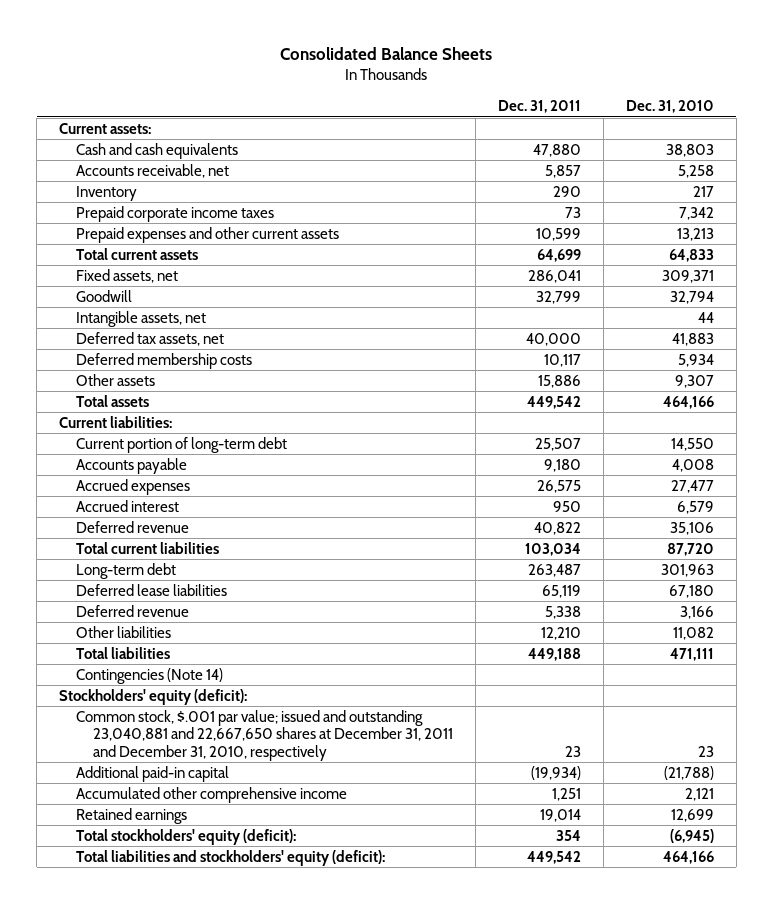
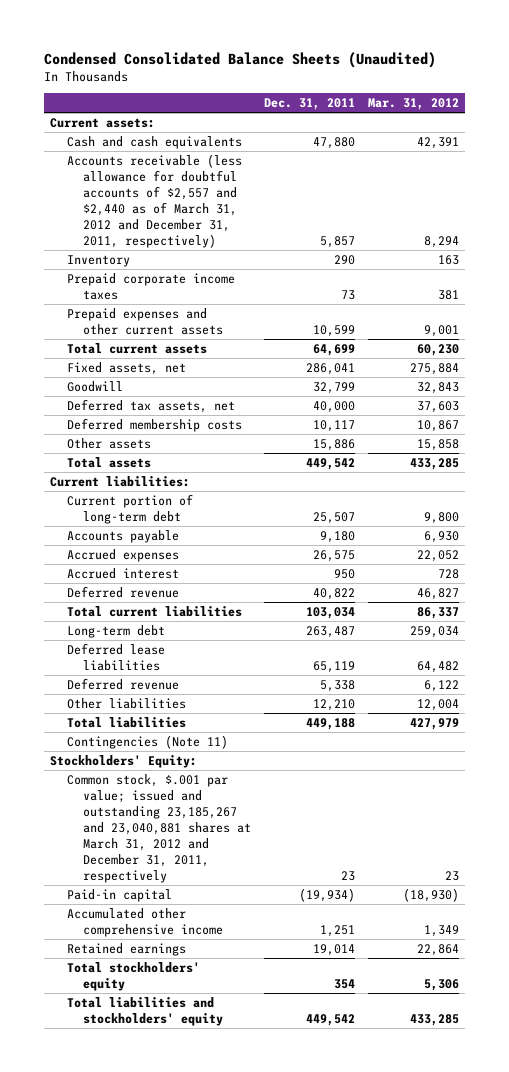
[280,47,493,61] Consolidated Balance Sheets -> [44,51,437,68] Condensed Consolidated Balance Sheets (Unaudited)
[625,100,714,114] Dec. 31, 2010 -> none
none -> [367,98,459,111] Mar. 31, 2012
[76,163,230,178] Accounts receivable, net -> [66,154,242,248] Accounts receivable (less allowance for doubtful accounts of $2,557 and $2,440 as of March 31, 2012 and December 31, 2011, respectively)
[76,310,207,327] Intangible assets, net -> none
[76,667,224,684] Contingencies (Note 14) -> [66,735,228,750] Contingencies (Note 11)
[59,688,248,705] Stockholders' equity (deficit): -> [50,755,198,769] Stockholders' Equity:
[76,709,453,761] Common stock, $.001 par value; issued and outstanding 23,040,881 and 22,667,650 shares at December 31, 2011 and December 31, 2010, respectively -> [66,774,252,883] Common stock, $.001 par value; issued and outstanding 23,185,267 and 23,040,881 shares at March 31, 2012 and December 31, 2011, respectively
[76,765,230,782] Additional paid-in capital -> [66,889,172,903] Paid-in capital
[76,828,297,845] Total stockholders' equity (deficit): -> [66,962,200,991] Total stockholders' equity
[76,849,386,866] Total liabilities and stockholders' equity (deficit): -> [66,997,224,1026] Total liabilities and stockholders' equity

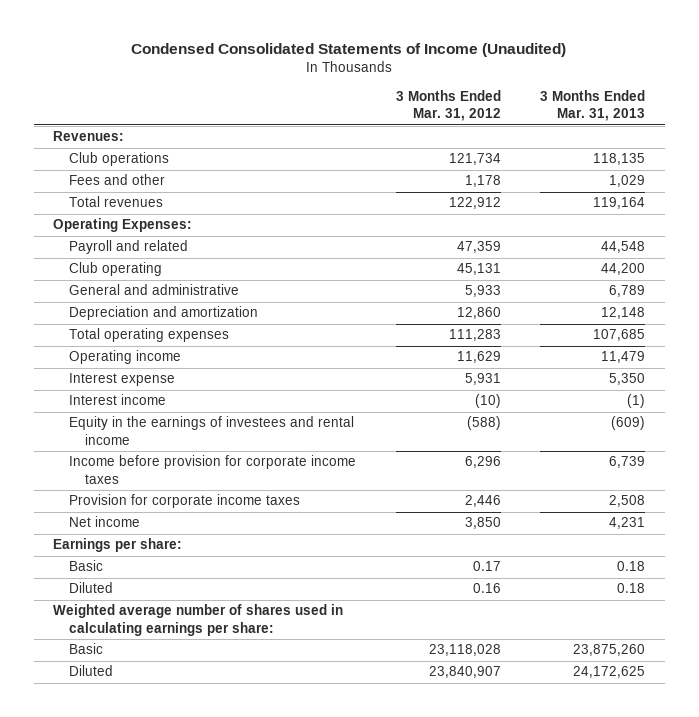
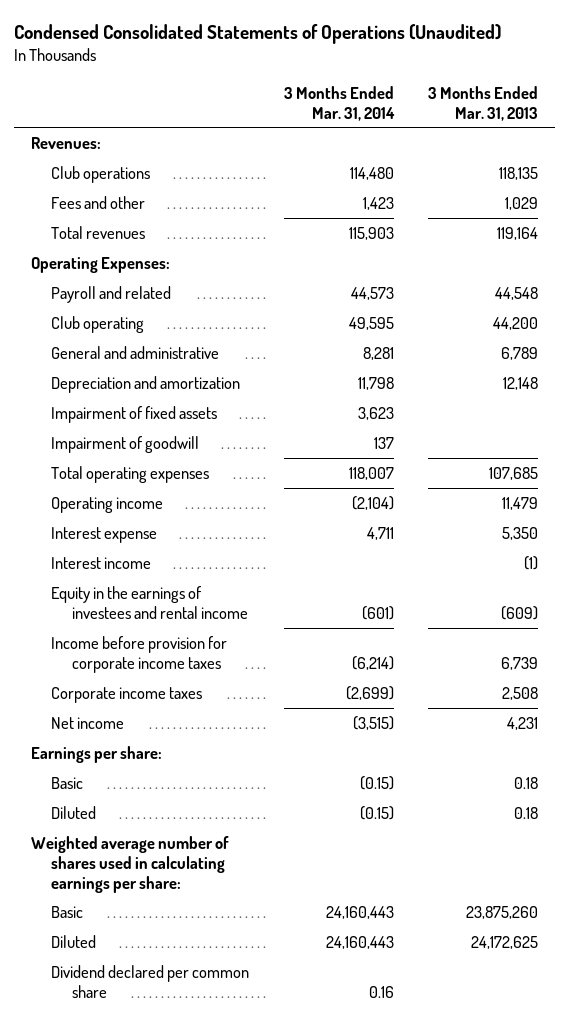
[131,43,567,58] Condensed Consolidated Statements of Income (Unaudited) -> [13,24,501,45] Condensed Consolidated Statements of Operations (Unaudited)
[395,90,501,122] 3 Months Ended Mar. 31, 2012 -> none
none -> [283,85,395,121] 3 Months Ended Mar. 31, 2014
none -> [51,405,218,423] Impairment of fixed assets
none -> [51,435,200,453] Impairment of goodwill
[69,494,301,509] Provision for corporate income taxes -> [51,686,203,703] Corporate income taxes
none -> [51,964,250,998] Dividend declared per common share

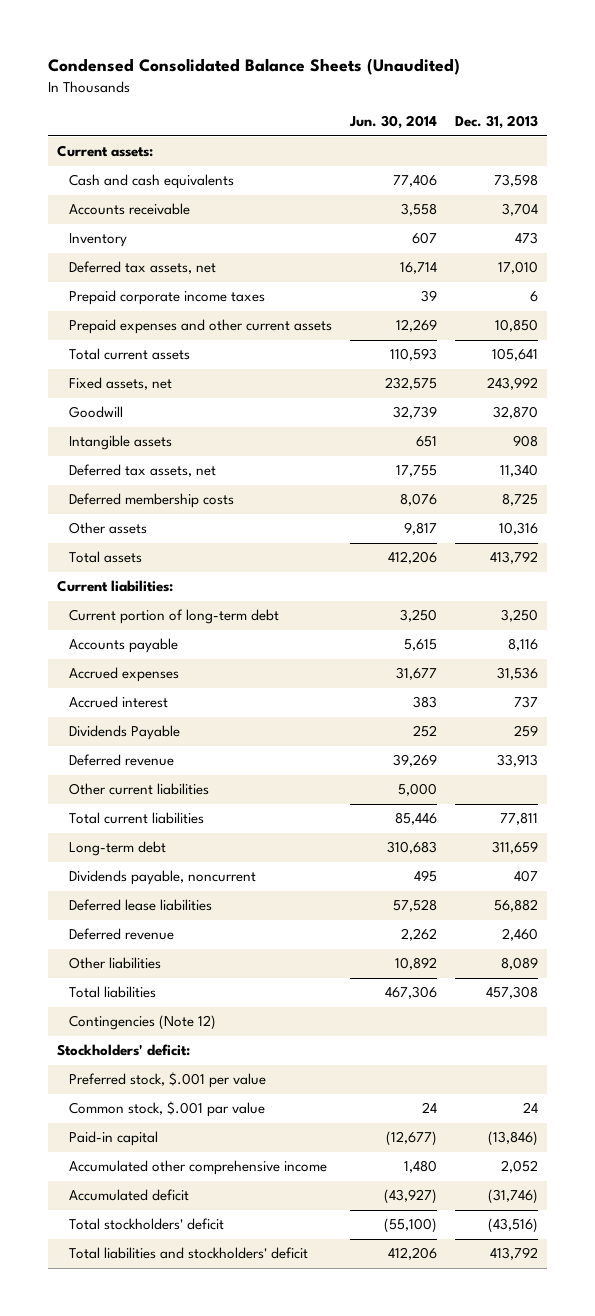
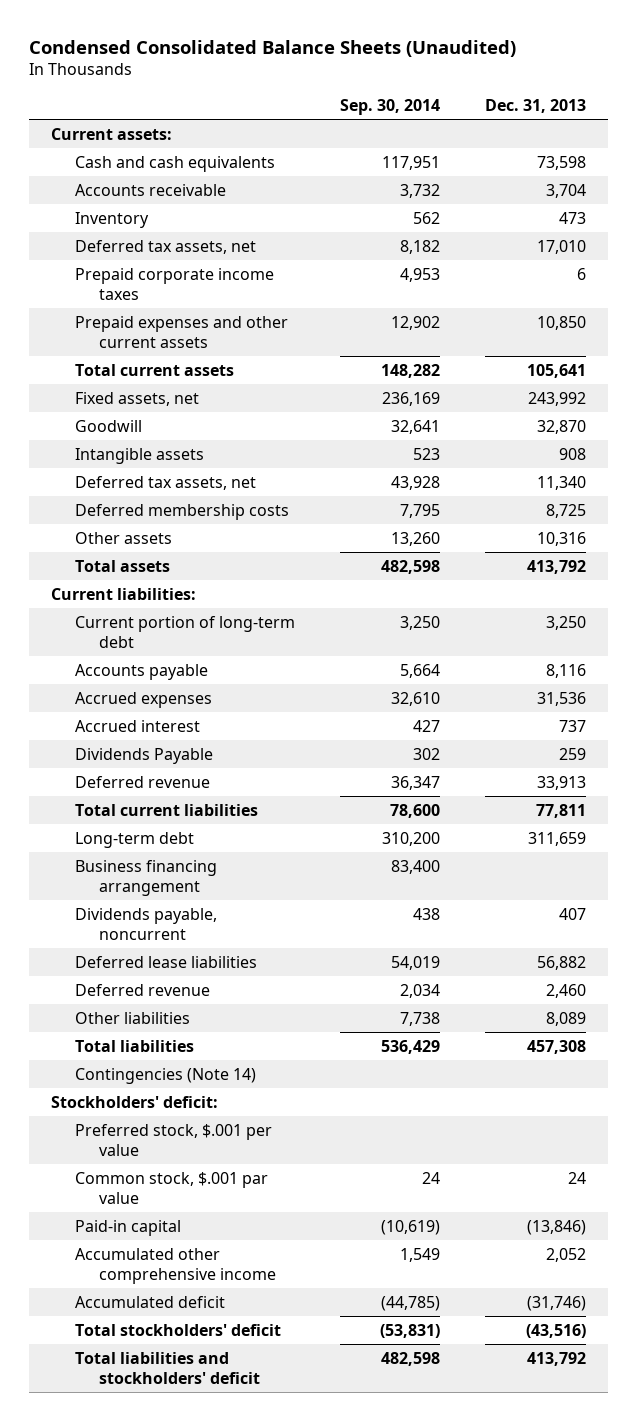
[349,115,438,130] Jun. 30, 2014 -> none
none -> [339,98,440,115] Sep. 30, 2014
[69,783,210,796] Other current liabilities -> none
none -> [75,859,218,897] Business financing arrangement
[69,1015,217,1031] Contingencies (Note 12) -> [75,1067,257,1084] Contingencies (Note 14)

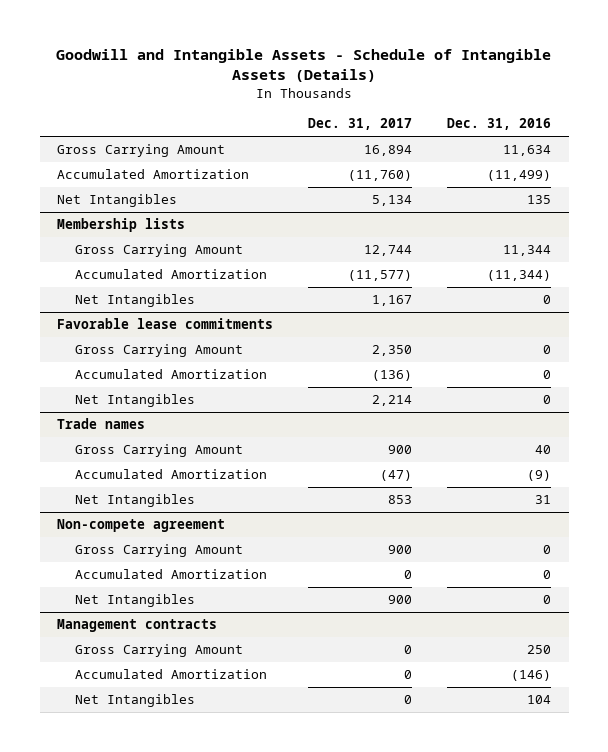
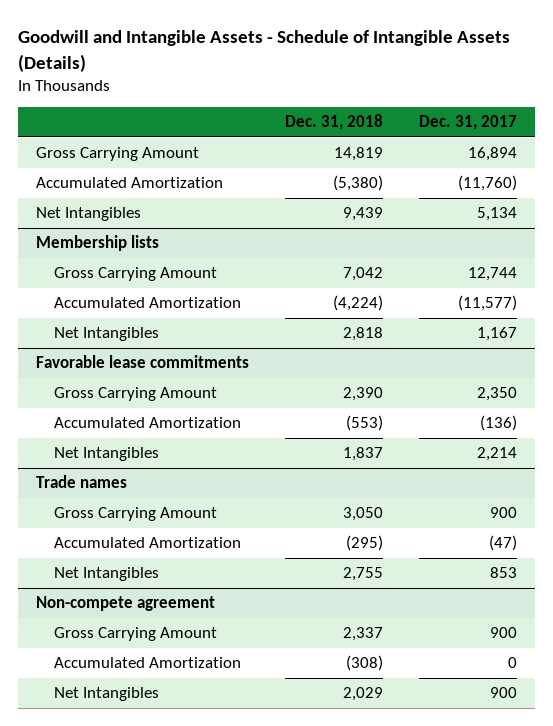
[447,118,552,131] Dec. 31, 2016 -> none
none -> [284,114,383,131] Dec. 31, 2018
[57,619,218,633] Management contracts -> none
[75,644,244,658] Gross Carrying Amount -> none
[75,669,268,680] Accumulated Amortization -> none
[75,694,196,708] Net Intangibles -> none

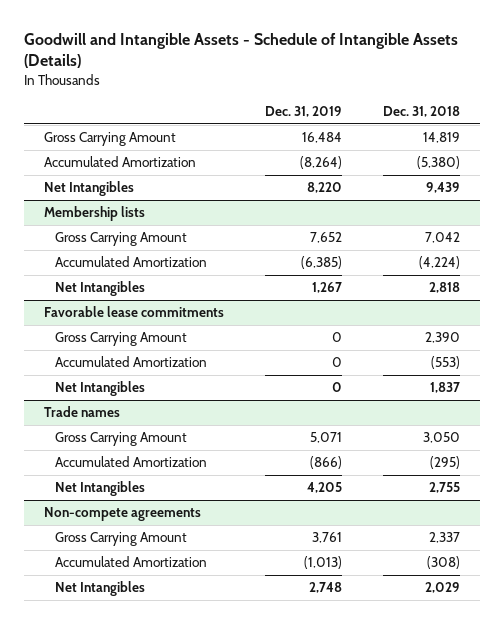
[418,115,517,131] Dec. 31, 2017 -> none
none -> [264,105,342,117] Dec. 31, 2019
[36,596,216,612] Non-compete agreement -> [44,507,202,522] Non-compete agreements

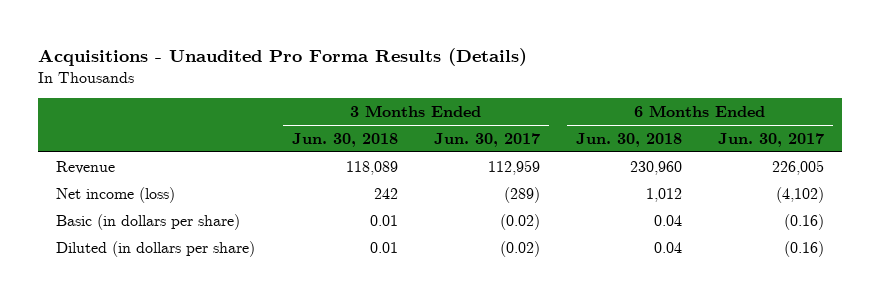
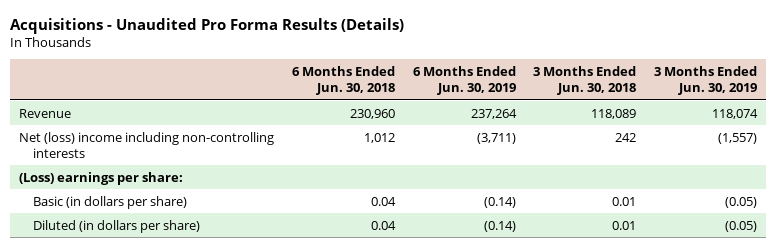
[433,132,540,147] Jun. 30, 2017 -> none
[717,132,824,147] Jun. 30, 2017 -> none
none -> [412,65,516,95] 6 Months Ended Jun. 30, 2019
none -> [654,65,758,95] 3 Months Ended Jun. 30, 2019
[56,186,176,203] Net income (loss) -> [19,131,275,158] Net (loss) income including non-controlling interests
none -> [19,171,184,185] (Loss) earnings per share:

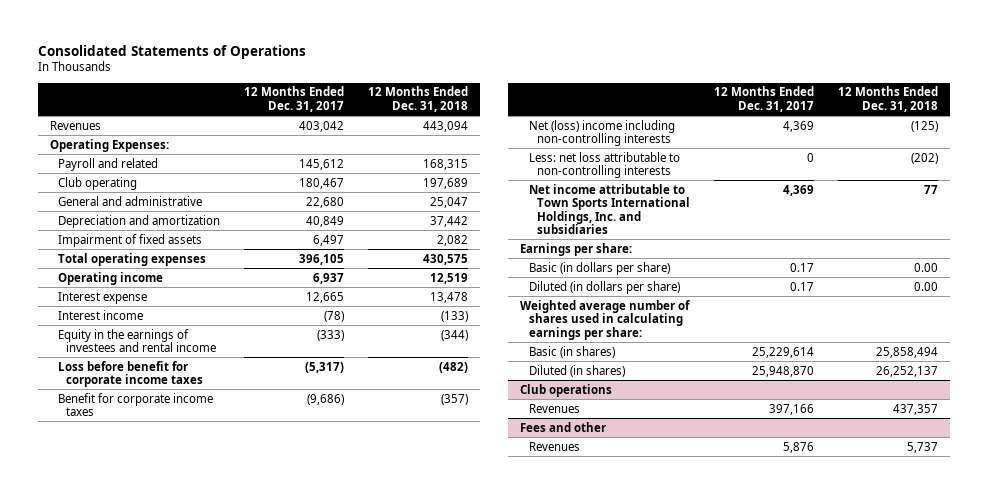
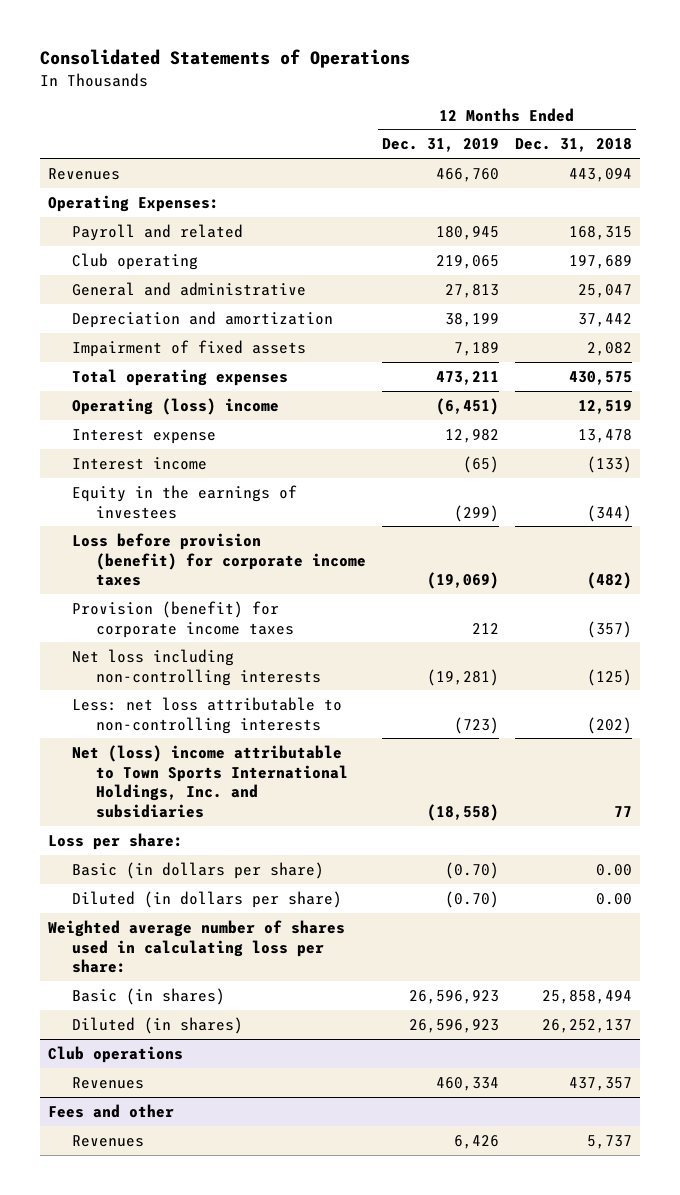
[243,86,344,112] 12 Months Ended Dec. 31, 2017 -> none
none -> [381,138,499,153] Dec. 31, 2019
[57,271,163,285] Operating income -> [72,397,280,415] Operating (loss) income
[57,328,217,353] Equity in the earnings of investees and rental income -> [72,484,298,519] Equity in the earnings of investees
[57,360,204,388] Loss before benefit for corporate income taxes -> [72,532,366,587] Loss before provision (benefit) for corporate income taxes
[57,392,213,417] Benefit for corporate income taxes -> [72,600,294,638] Provision (benefit) for corporate income taxes
[528,119,675,147] Net (loss) income including non-controlling interests -> [72,648,321,686] Net loss including non-controlling interests
[528,183,690,235] Net income attributable to Town Sports International Holdings, Inc. and subsidiaries -> [72,744,348,819] Net (loss) income attributable to Town Sports International Holdings, Inc. and subsidiaries
[520,242,633,256] Earnings per share: -> [48,832,184,850] Loss per share:
[520,299,691,340] Weighted average number of shares used in calculating earnings per share: -> [48,919,346,974] Weighted average number of shares used in calculating loss per share:

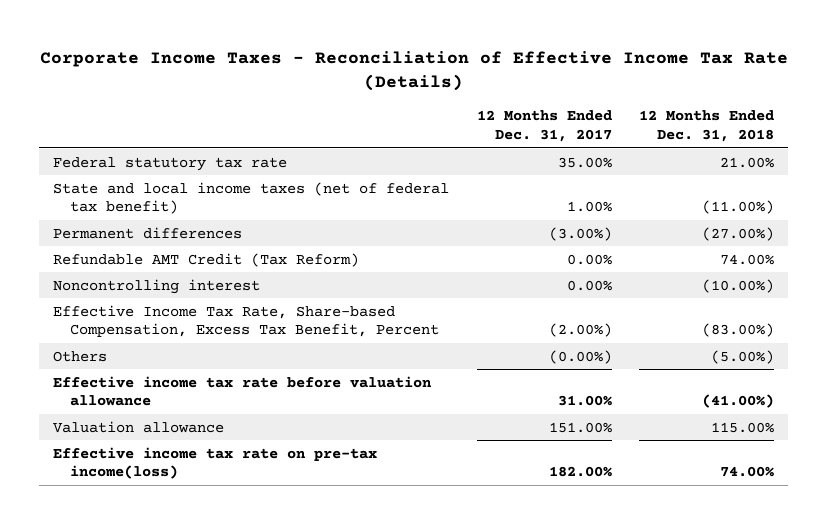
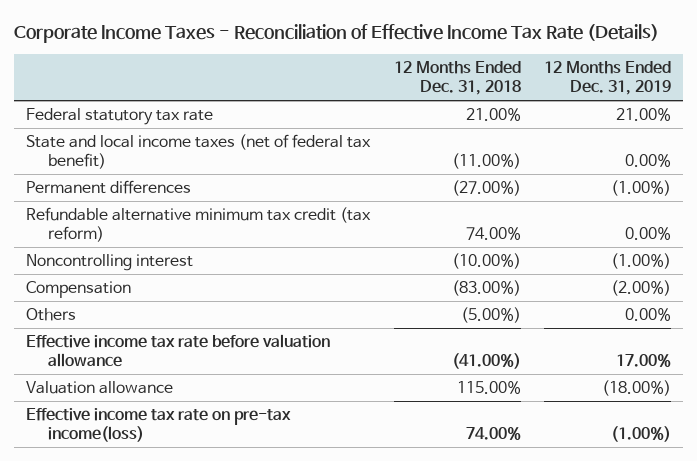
[476,110,612,143] 12 Months Ended Dec. 31, 2017 -> none
none -> [544,61,672,96] 12 Months Ended Dec. 31, 2019
[52,252,359,267] Refundable AMT Credit (Tax Reform) -> [26,207,372,243] Refundable alternative minimum tax credit (tax reform)
[52,304,439,338] Effective Income Tax Rate, Share-based Compensation, Excess Tax Benefit, Percent -> [26,281,132,299] Compensation

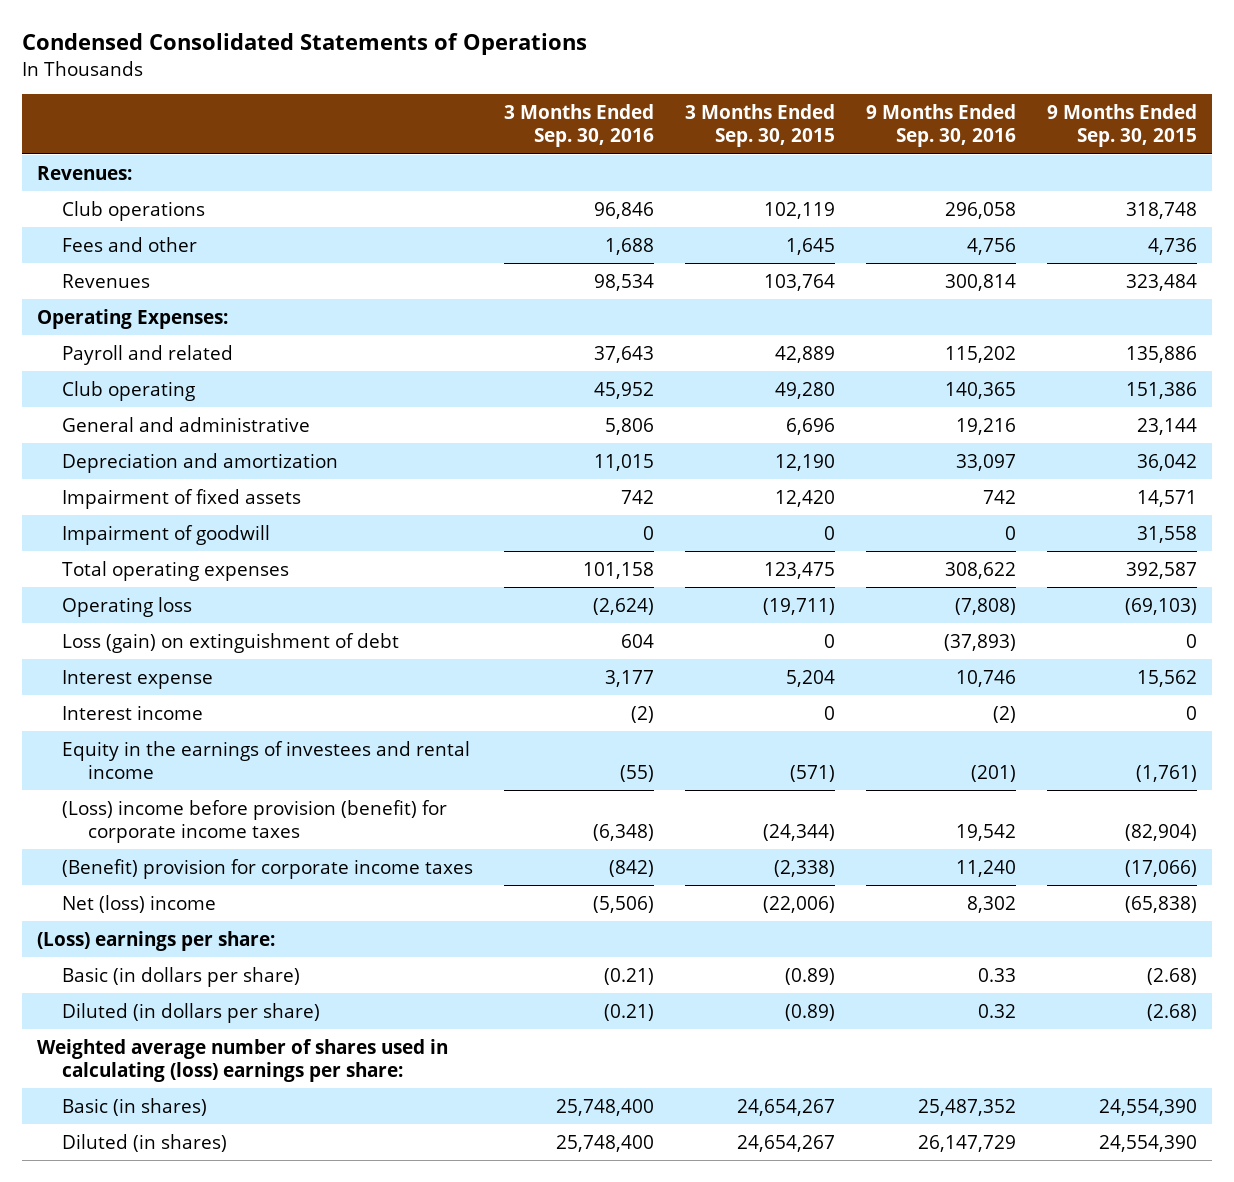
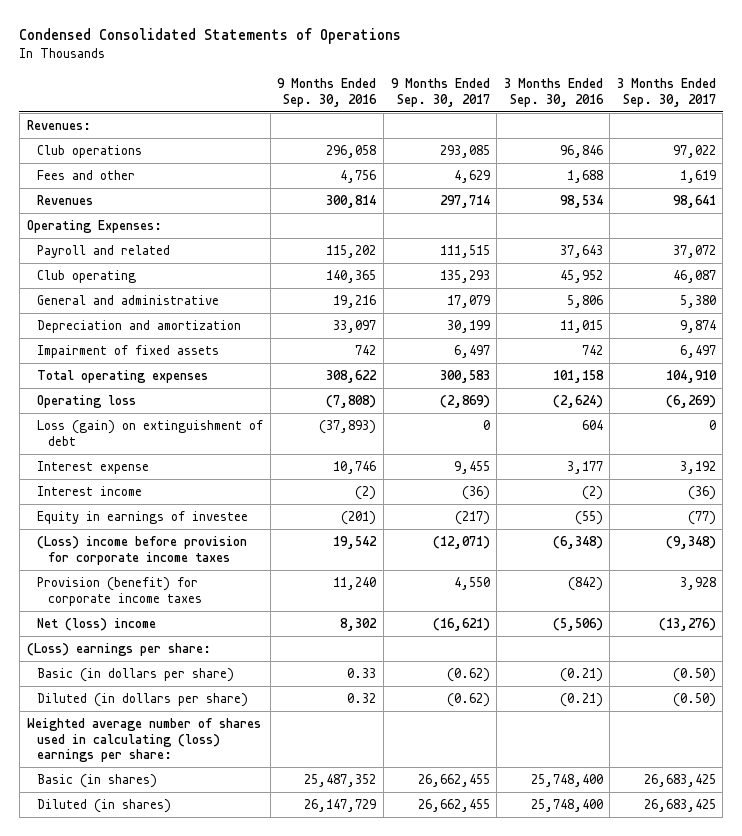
[684,103,835,148] 3 Months Ended Sep. 30, 2015 -> none
[1046,103,1197,148] 9 Months Ended Sep. 30, 2015 -> none
none -> [390,78,490,107] 9 Months Ended Sep. 30, 2017
none -> [616,78,716,107] 3 Months Ended Sep. 30, 2017
[62,524,271,545] Impairment of goodwill -> none
[62,740,471,780] Equity in the earnings of investees and rental income -> [37,511,249,525] Equity in earnings of investee
[62,799,448,844] (Loss) income before provision (benefit) for corporate income taxes -> [37,536,248,565] (Loss) income before provision for corporate income taxes
[62,858,474,879] (Benefit) provision for corporate income taxes -> [37,577,203,606] Provision (benefit) for corporate income taxes

